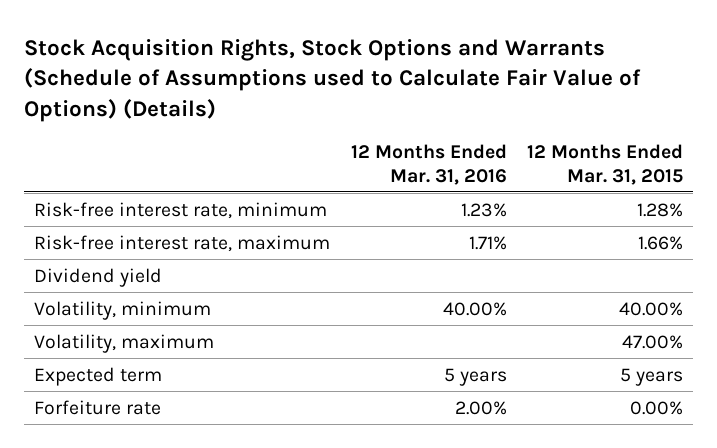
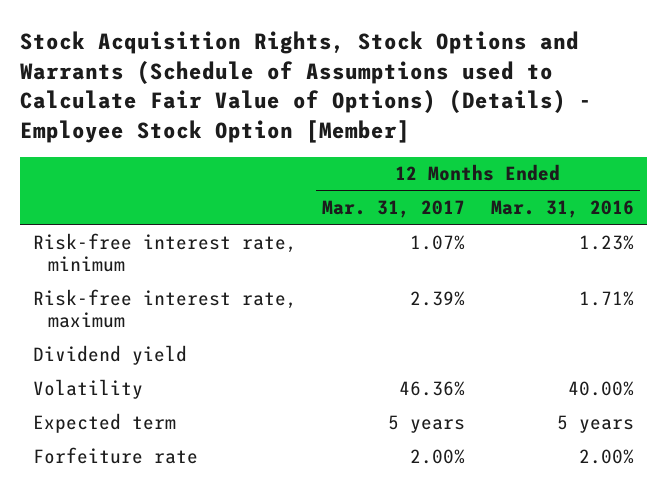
[24,38,642,122] Stock Acquisition Rights, Stock Options and Warrants (Schedule of Assumptions used to Calculate Fair Value of Options) (Details) -> [19,31,592,143] Stock Acquisition Rights, Stock Options and Warrants (Schedule of Assumptions used to Calculate Fair Value of Options) (Details) - Employee Stock Option [Member]
[527,144,684,185] 12 Months Ended Mar. 31, 2015 -> none
none -> [322,200,466,219] Mar. 31, 2017
[34,333,215,353] Volatility, maximum -> none
[34,300,212,320] Volatility, minimum -> [32,378,143,399] Volatility

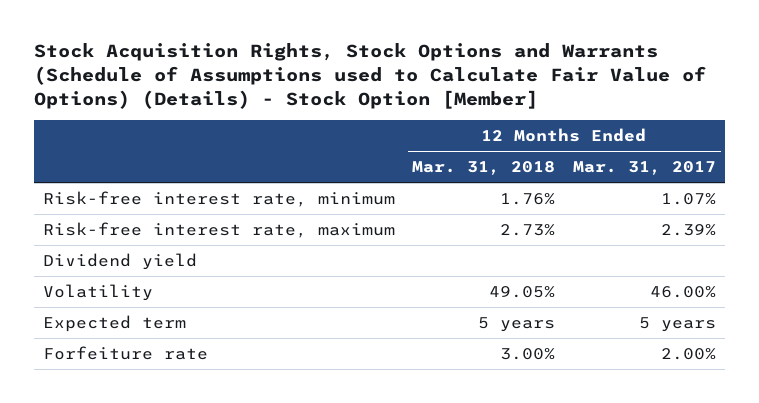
[19,31,592,143] Stock Acquisition Rights, Stock Options and Warrants (Schedule of Assumptions used to Calculate Fair Value of Options) (Details) - Employee Stock Option [Member] -> [33,43,706,110] Stock Acquisition Rights, Stock Options and Warrants (Schedule of Assumptions used to Calculate Fair Value of Options) (Details) - Stock Option [Member]
[490,200,634,219] Mar. 31, 2016 -> none
none -> [412,161,556,176] Mar. 31, 2018
[399,380,466,396] 46.36% -> [650,285,717,298] 46.00%

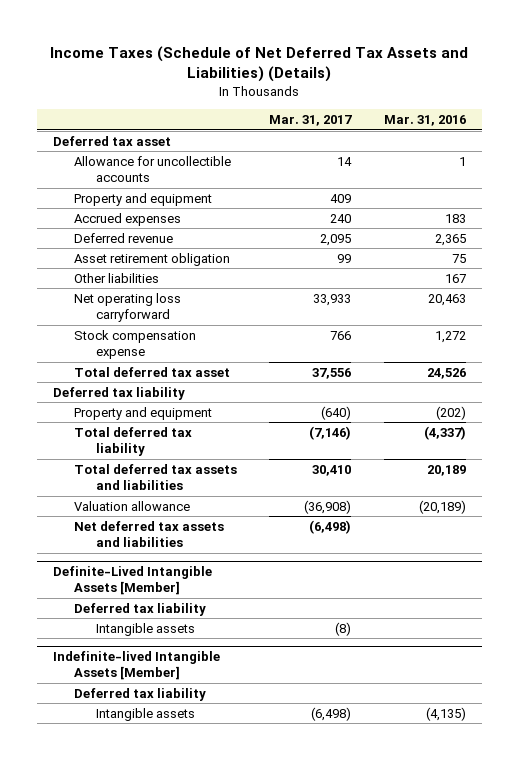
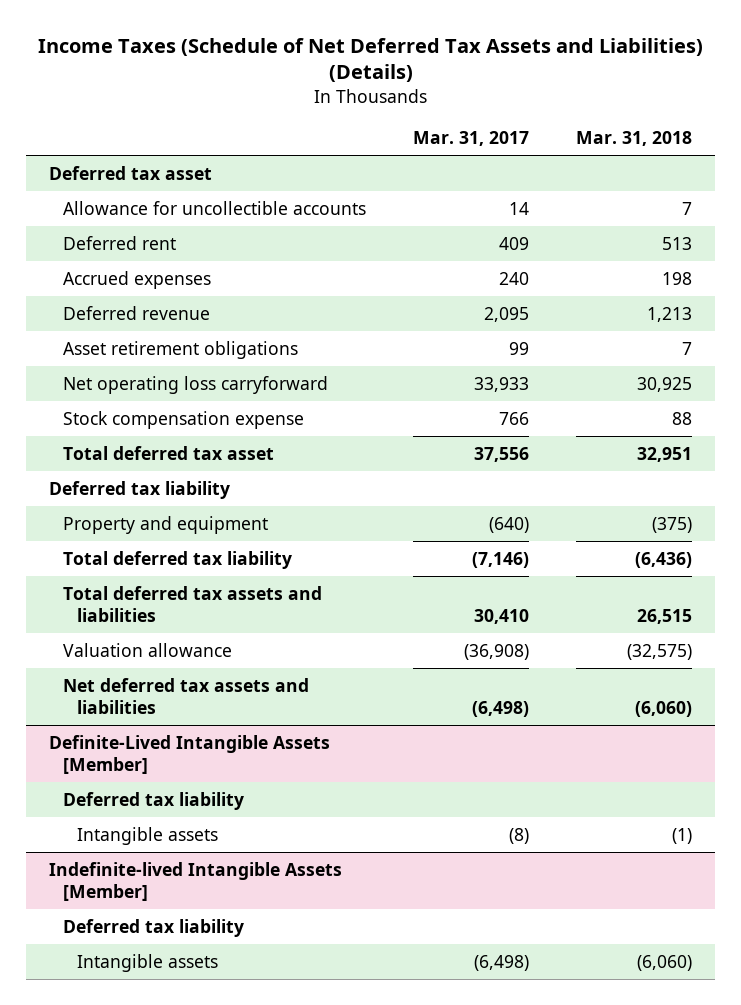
[383,115,466,127] Mar. 31, 2016 -> none
none -> [575,130,692,146] Mar. 31, 2018
[74,192,213,206] Property and equipment -> none
none -> [63,235,177,250] Deferred rent
[74,272,160,283] Other liabilities -> none
[74,252,231,266] Asset retirement obligation -> [63,340,299,359] Asset retirement obligations

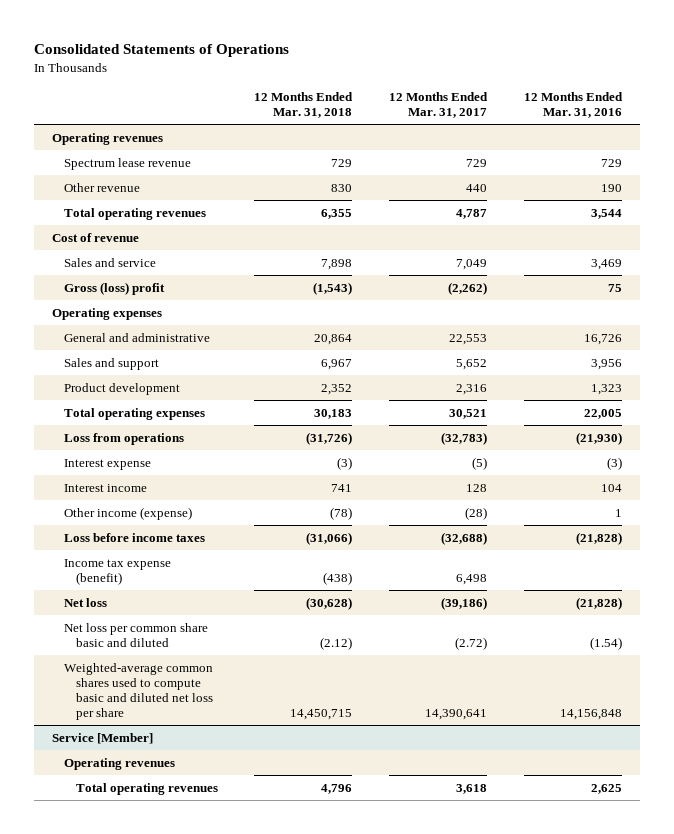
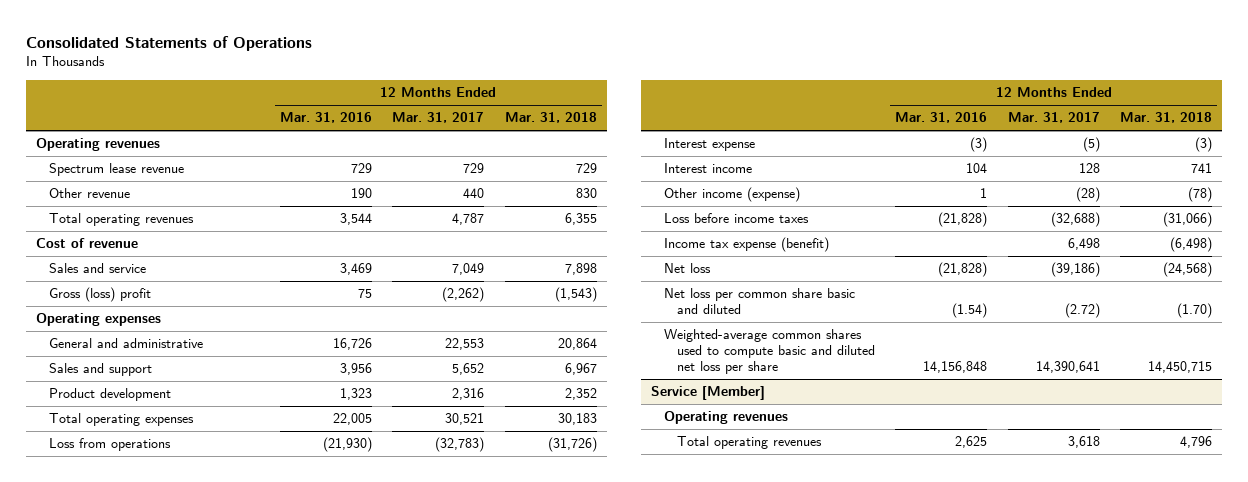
[323,571,353,585] (438) -> [1169,237,1212,253] (6,498)
[306,596,353,610] (30,628) -> [1162,262,1212,278] (24,568)
[320,636,353,650] (2.12) -> [1176,303,1212,319] (1.70)

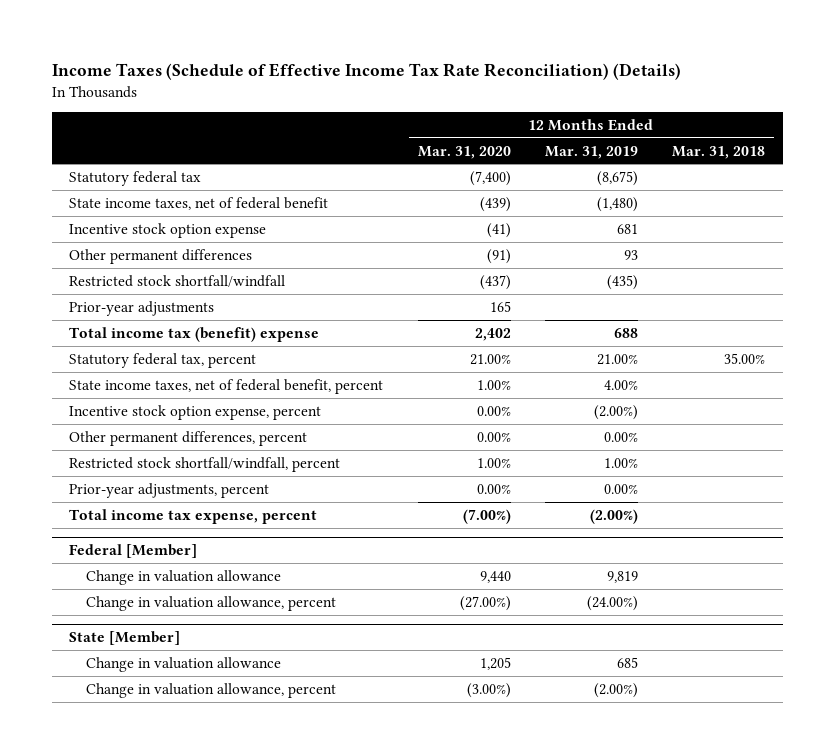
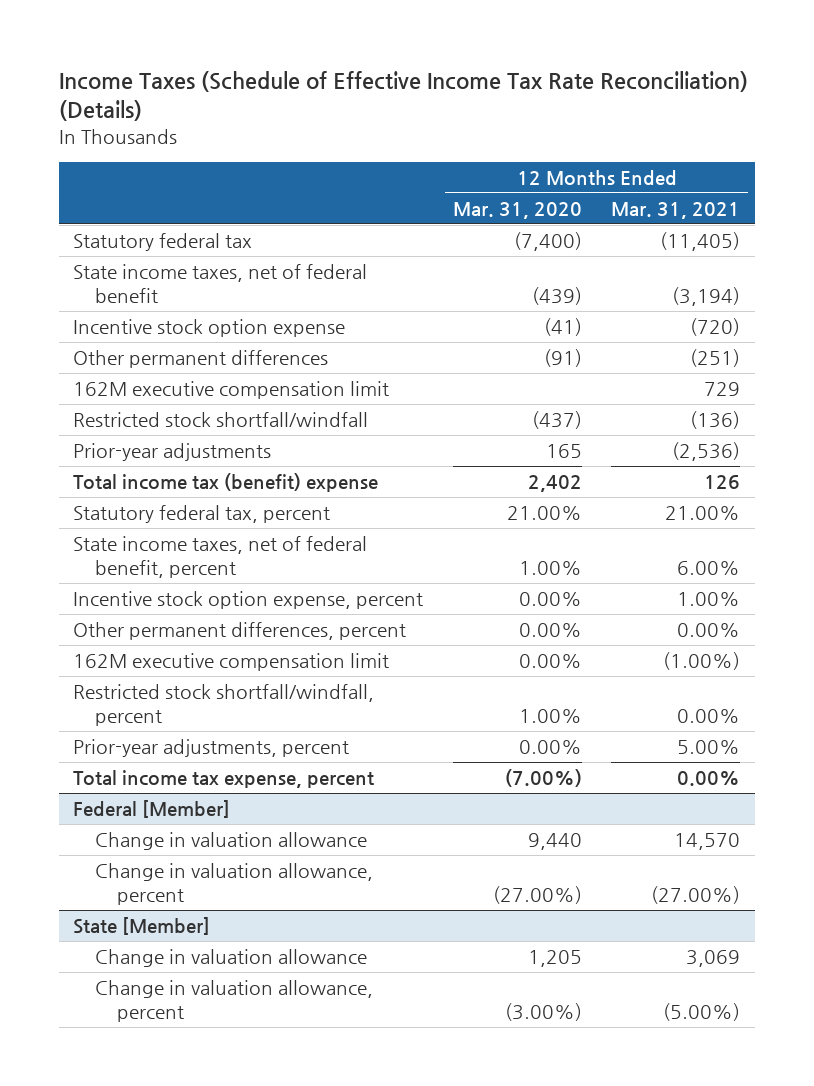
[544,145,638,159] Mar. 31, 2019 -> none
[672,145,766,159] Mar. 31, 2018 -> none
none -> [611,201,741,219] Mar. 31, 2021
none -> [73,381,390,400] 162M executive compensation limit
none -> [73,653,390,672] 162M executive compensation limit

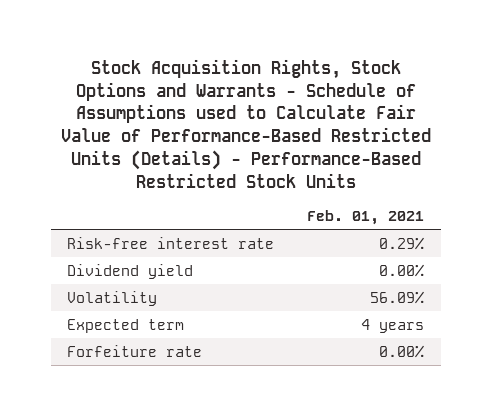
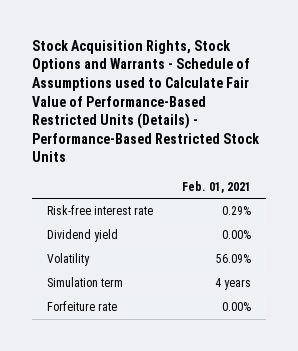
[67,318,185,333] Expected term -> [46,277,123,288] Simulation term

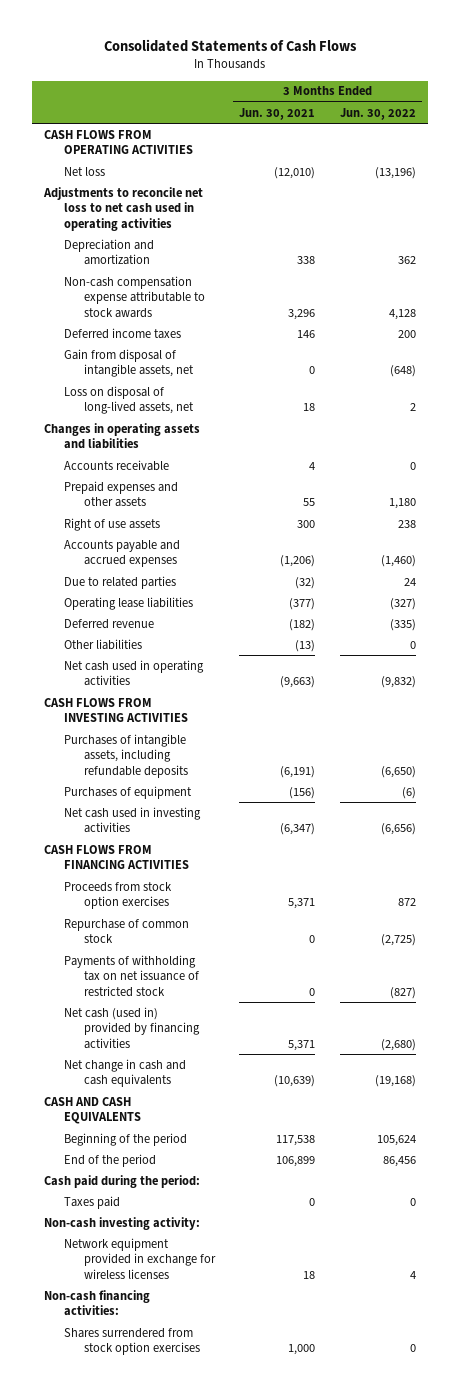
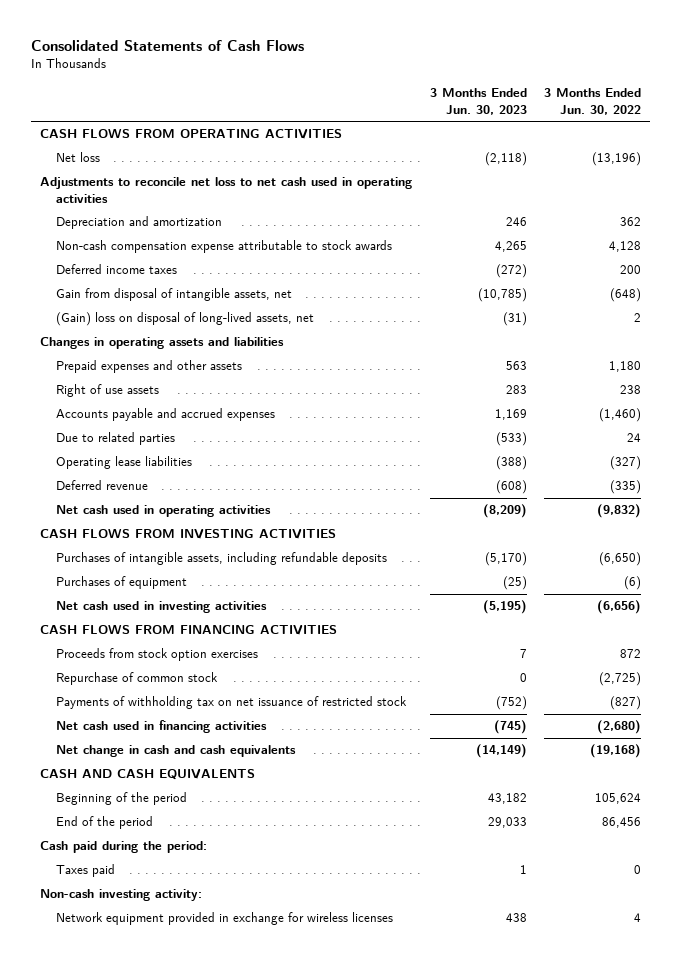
[239,107,316,120] Jun. 30, 2021 -> none
none -> [429,88,527,115] 3 Months Ended Jun. 30, 2023
[64,385,194,415] Loss on disposal of long-lived assets, net -> [55,312,314,327] (Gain) loss on disposal of long-lived assets, net
[64,459,170,471] Accounts receivable -> none
[64,638,143,650] Other liabilities -> none
[64,1006,200,1049] Net cash (used in) provided by financing activities -> [55,720,267,734] Net cash used in financing activities
[44,1289,151,1317] Non-cash financing activities: -> none
[64,1327,200,1356] Shares surrendered from stock option exercises -> none

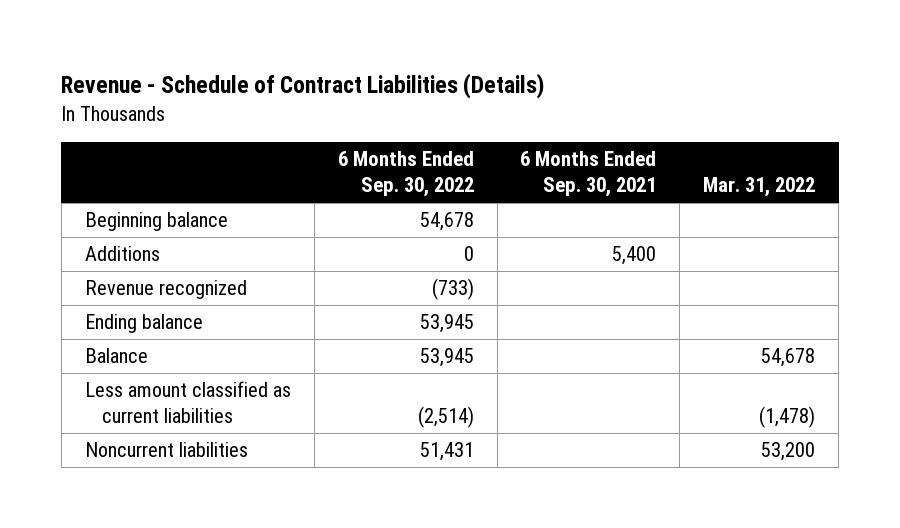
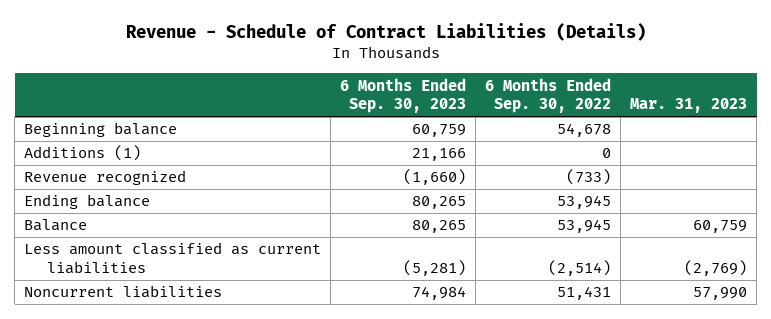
[520,151,657,198] 6 Months Ended Sep. 30, 2021 -> none
[703,177,816,198] Mar. 31, 2022 -> none
none -> [340,77,467,114] 6 Months Ended Sep. 30, 2023
none -> [630,98,748,114] Mar. 31, 2023
[84,246,160,262] Additions -> [24,145,142,162] Additions (1)

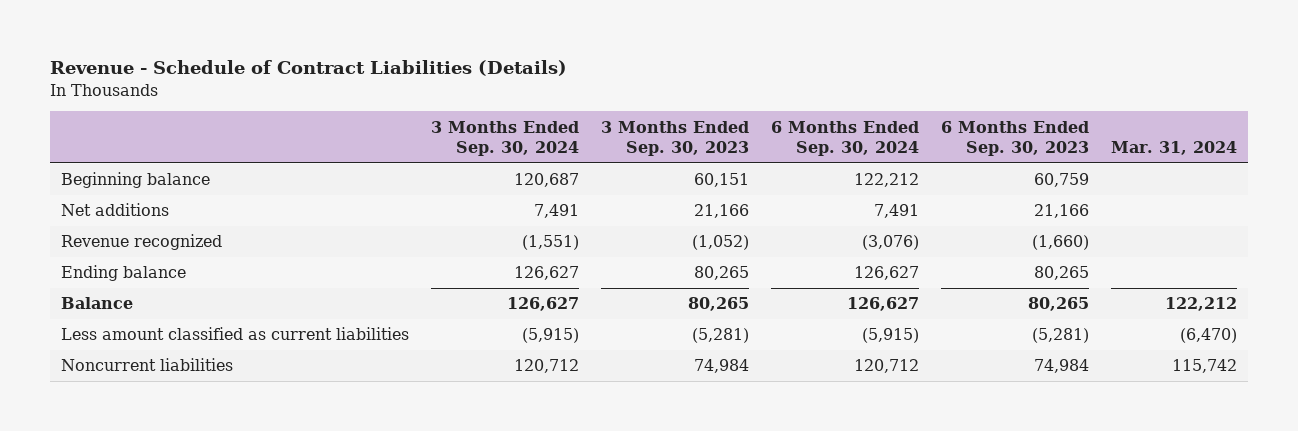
[485,77,612,114] 6 Months Ended Sep. 30, 2022 -> none
[630,98,748,114] Mar. 31, 2023 -> none
none -> [430,120,579,156] 3 Months Ended Sep. 30, 2024
none -> [600,120,749,156] 3 Months Ended Sep. 30, 2023
none -> [771,120,920,156] 6 Months Ended Sep. 30, 2024
none -> [1111,140,1238,155] Mar. 31, 2024
[24,145,142,162] Additions (1) -> [60,203,169,217] Net additions

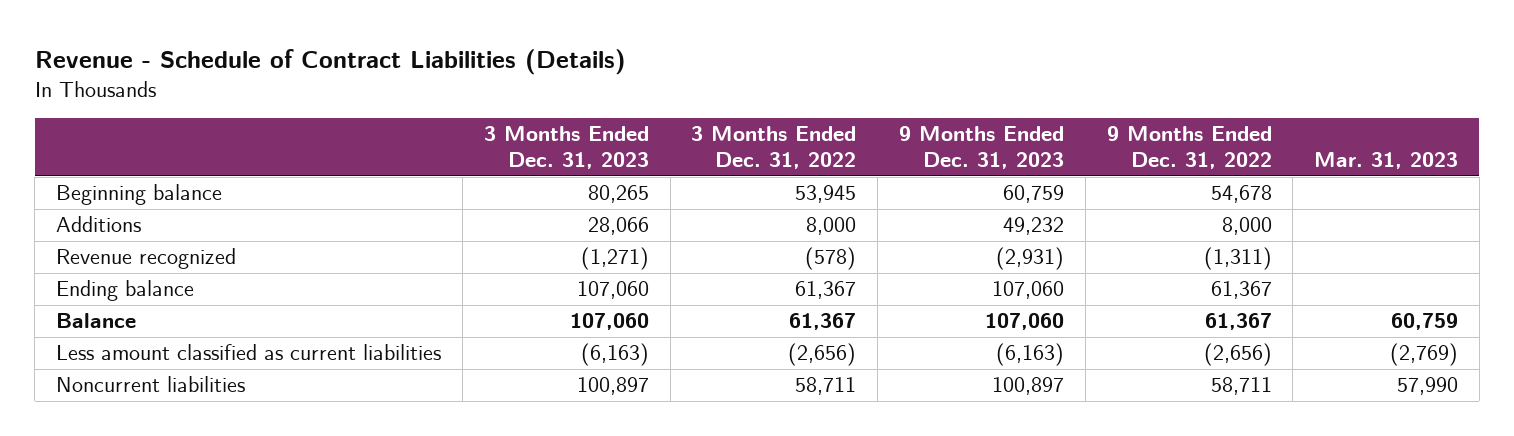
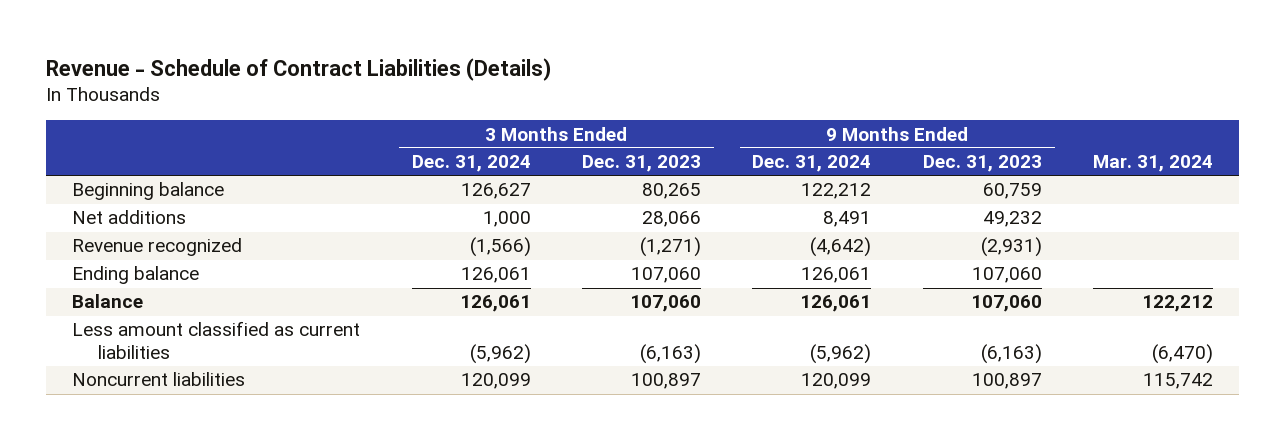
[691,126,857,170] 3 Months Ended Dec. 31, 2022 -> none
[1106,126,1272,170] 9 Months Ended Dec. 31, 2022 -> none
[1314,152,1459,170] Mar. 31, 2023 -> none
none -> [411,155,531,173] Dec. 31, 2024
none -> [752,155,872,173] Dec. 31, 2024
none -> [1093,155,1214,173] Mar. 31, 2024
[56,216,142,233] Additions -> [72,210,187,225] Net additions

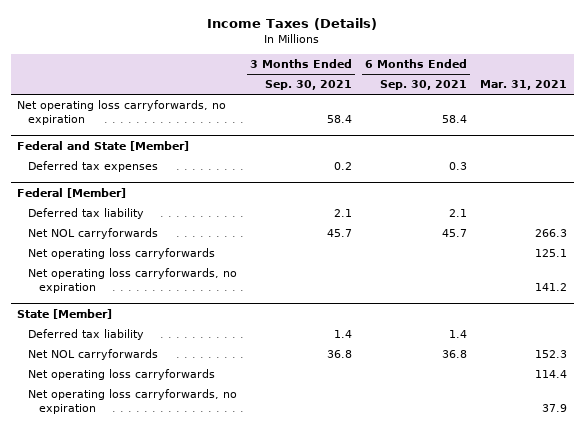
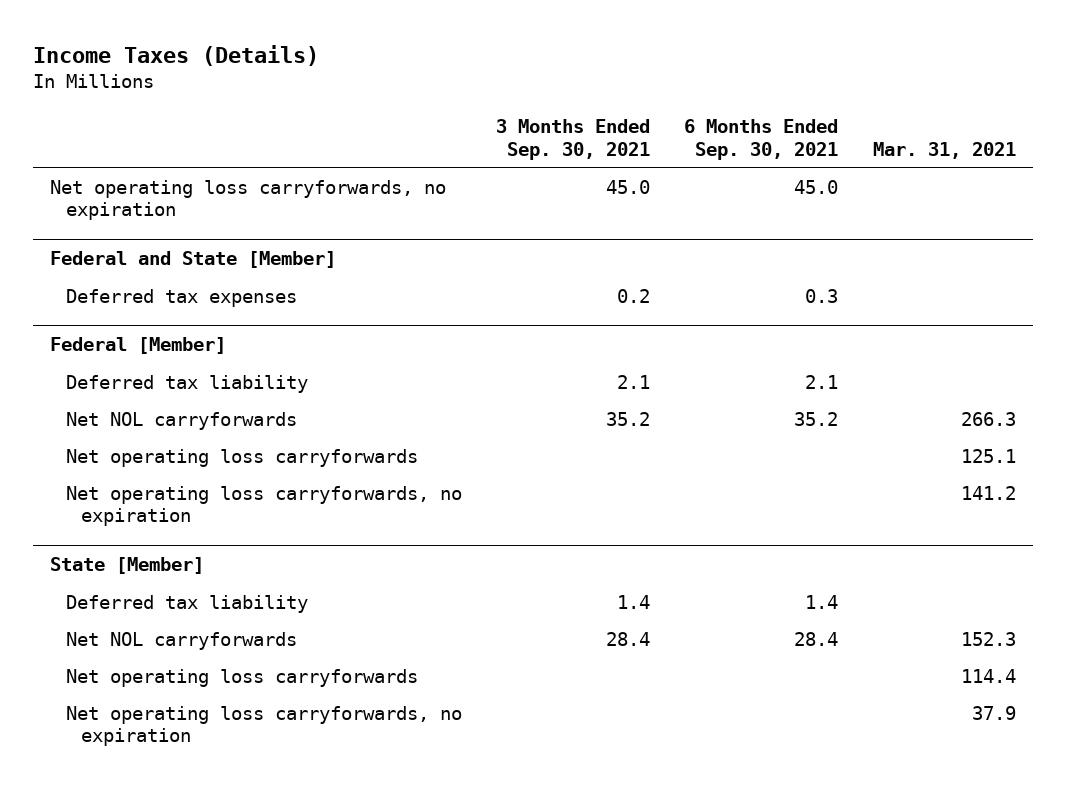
[327,114,353,123] 58.4 -> [606,179,651,194] 45.0
[442,114,468,123] 58.4 -> [794,179,839,194] 45.0
[327,229,353,238] 45.7 -> [606,411,651,426] 35.2
[442,229,468,238] 45.7 -> [794,411,839,426] 35.2
[327,350,353,359] 36.8 -> [606,631,651,646] 28.4
[442,350,468,359] 36.8 -> [794,631,839,646] 28.4

